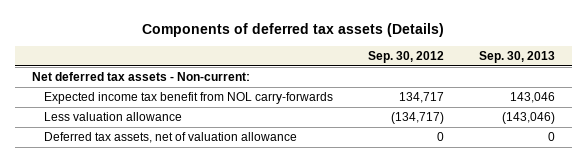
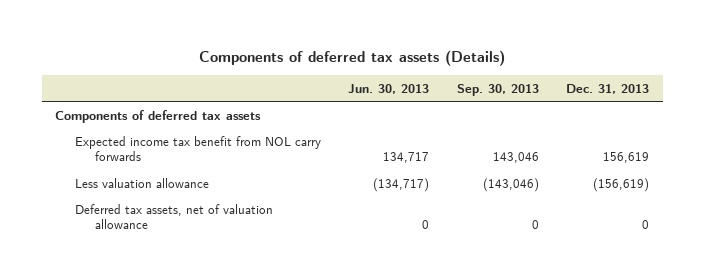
[367,50,444,63] Sep. 30, 2012 -> none
none -> [348,83,430,94] Jun. 30, 2013
none -> [566,83,650,94] Dec. 31, 2013
[32,72,251,82] Net deferred tax assets - Non-current: -> none
none -> [55,109,262,123] Components of deferred tax assets
[43,92,333,105] Expected income tax benefit from NOL carry-forwards -> [75,135,322,162] Expected income tax benefit from NOL carry forwards

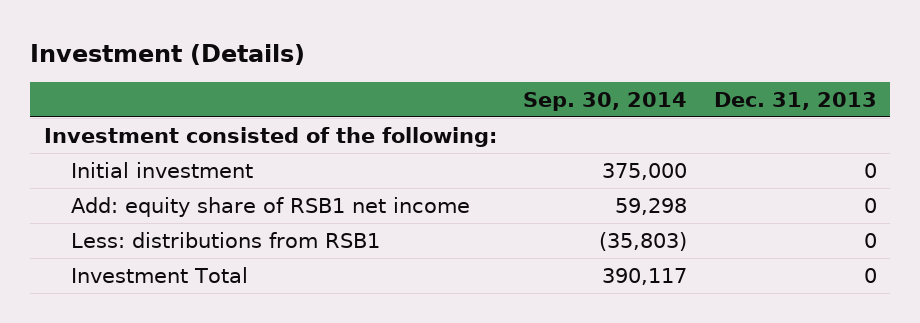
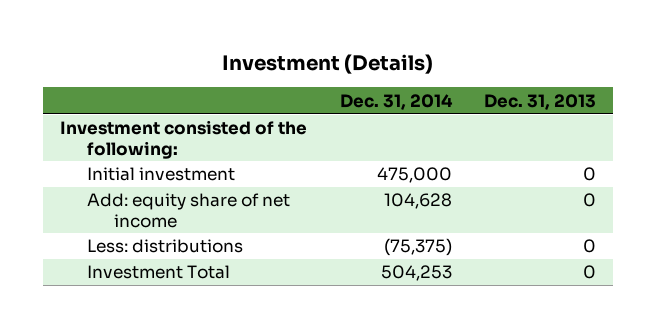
[523,92,688,112] Sep. 30, 2014 -> none
none -> [339,93,453,110] Dec. 31, 2014
[70,196,470,217] Add: equity share of RSB1 net income -> [86,193,290,228] Add: equity share of net income
[70,231,380,248] Less: distributions from RSB1 -> [86,239,243,254] Less: distributions

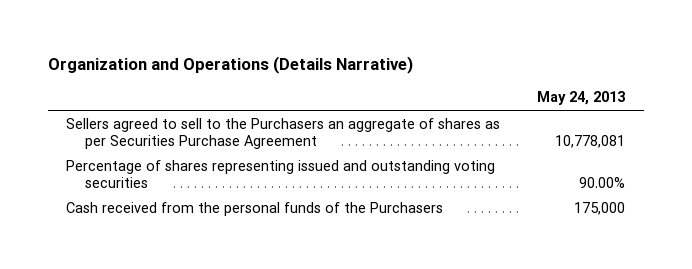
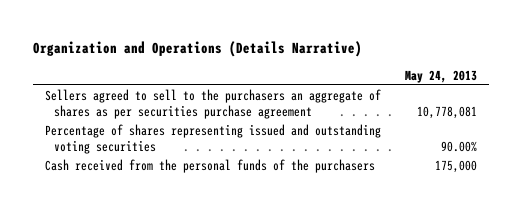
[66,117,501,149] Sellers agreed to sell to the Purchasers an aggregate of shares as per Securities Purchase Agreement -> [45,88,382,119] Sellers agreed to sell to the purchasers an aggregate of shares as per securities purchase agreement
[66,201,444,216] Cash received from the personal funds of the Purchasers -> [45,158,376,173] Cash received from the personal funds of the purchasers

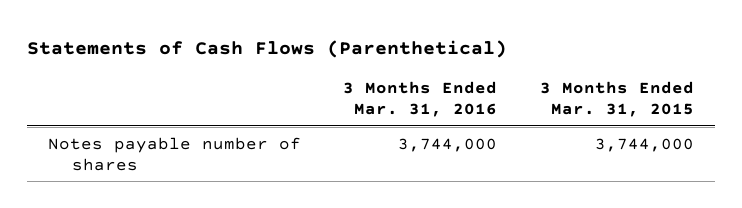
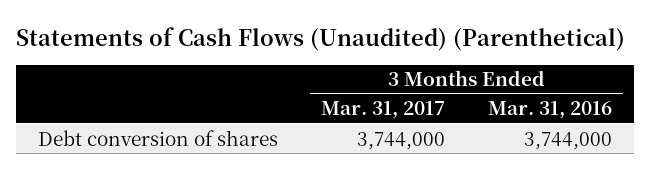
[27,40,508,59] Statements of Cash Flows (Parenthetical) -> [15,26,625,51] Statements of Cash Flows (Unaudited) (Parenthetical)
[539,81,694,118] 3 Months Ended Mar. 31, 2015 -> none
none -> [320,101,445,120] Mar. 31, 2017
[48,136,302,171] Notes payable number of shares -> [37,129,278,146] Debt conversion of shares

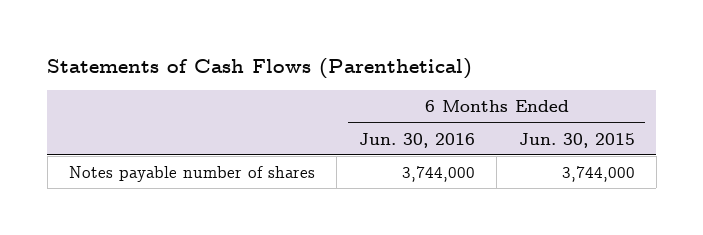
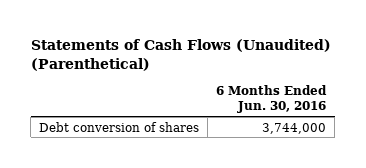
[47,58,473,80] Statements of Cash Flows (Parenthetical) -> [30,38,331,71] Statements of Cash Flows (Unaudited) (Parenthetical)
[518,132,635,148] Jun. 30, 2015 -> none
[68,165,315,182] Notes payable number of shares -> [39,121,200,132] Debt conversion of shares

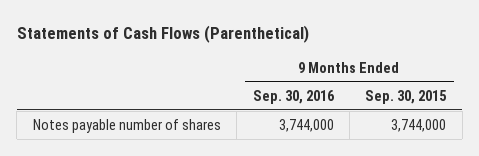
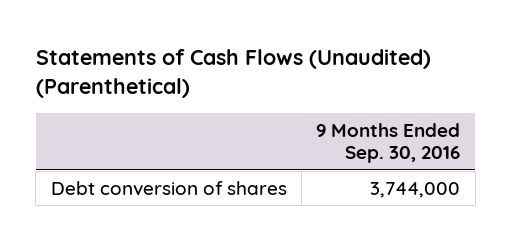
[16,25,309,44] Statements of Cash Flows (Parenthetical) -> [35,49,431,99] Statements of Cash Flows (Unaudited) (Parenthetical)
[365,89,448,104] Sep. 30, 2015 -> none
[32,119,221,134] Notes payable number of shares -> [50,180,287,196] Debt conversion of shares

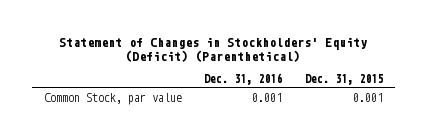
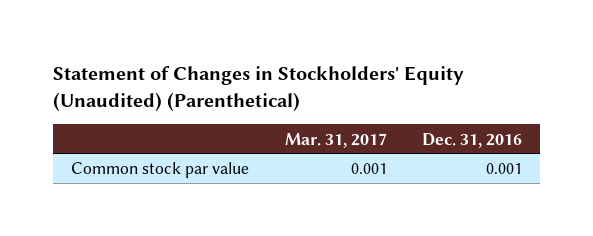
[59,36,368,63] Statement of Changes in Stockholders' Equity (Deficit) (Parenthetical) -> [53,66,465,113] Statement of Changes in Stockholders' Equity (Unaudited) (Parenthetical)
[305,74,384,86] Dec. 31, 2015 -> none
none -> [284,132,387,148] Mar. 31, 2017
[43,92,182,105] Common Stock, par value -> [70,162,249,179] Common stock par value

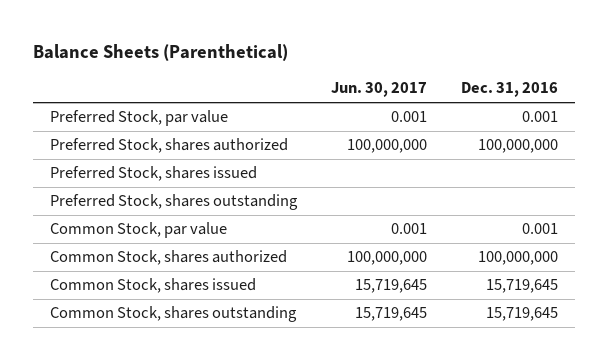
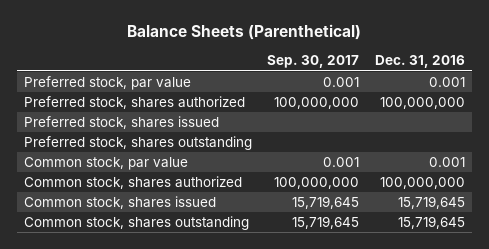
[330,82,427,98] Jun. 30, 2017 -> none
none -> [267,55,360,69] Sep. 30, 2017
[49,110,228,127] Preferred Stock, par value -> [24,76,192,91] Preferred stock, par value
[49,138,288,154] Preferred Stock, shares authorized -> [24,96,246,110] Preferred stock, shares authorized
[49,166,257,182] Preferred Stock, shares issued -> [24,116,220,130] Preferred stock, shares issued
[49,194,298,211] Preferred Stock, shares outstanding -> [24,136,253,151] Preferred stock, shares outstanding
[49,222,227,239] Common Stock, par value -> [24,157,189,171] Common stock, par value
[49,250,287,266] Common Stock, shares authorized -> [24,176,243,190] Common stock, shares authorized
[49,278,256,294] Common Stock, shares issued -> [24,196,217,210] Common stock, shares issued
[49,306,297,323] Common Stock, shares outstanding -> [24,216,250,231] Common stock, shares outstanding

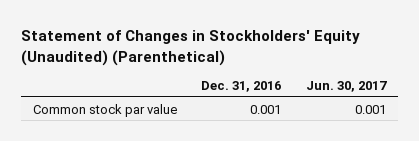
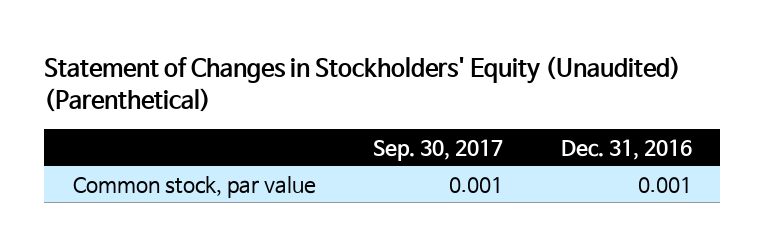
[305,81,387,93] Jun. 30, 2017 -> none
none -> [373,138,504,161] Sep. 30, 2017
[33,103,178,117] Common stock par value -> [72,175,316,198] Common stock, par value

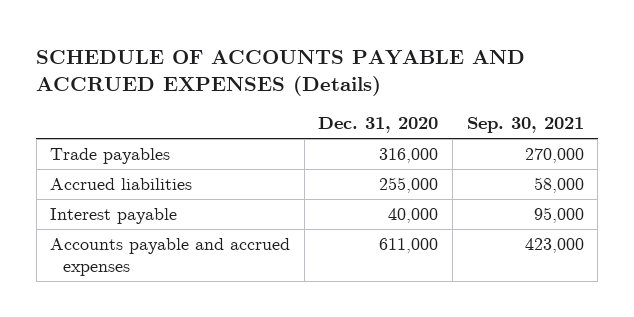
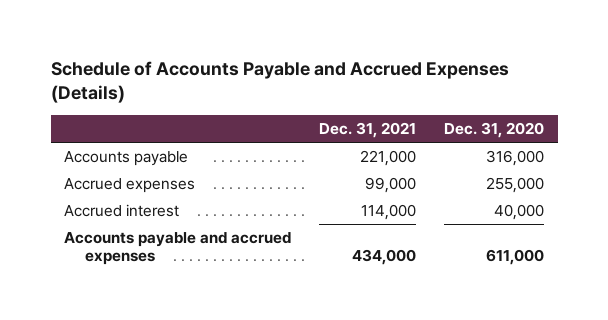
[36,49,526,96] SCHEDULE OF ACCOUNTS PAYABLE AND ACCRUED EXPENSES (Details) -> [50,61,509,104] Schedule of Accounts Payable and Accrued Expenses (Details)
[466,117,584,134] Sep. 30, 2021 -> none
none -> [319,122,417,139] Dec. 31, 2021
[50,148,171,165] Trade payables -> [64,151,189,167] Accounts payable
[50,178,193,191] Accrued liabilities -> [64,178,196,194] Accrued expenses
[50,208,178,225] Interest payable -> [64,204,180,218] Accrued interest

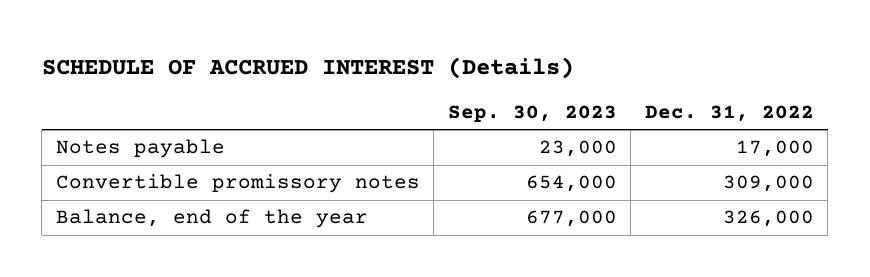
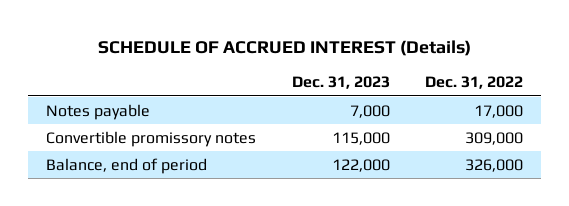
[447,104,617,122] Sep. 30, 2023 -> none
none -> [291,76,390,90] Dec. 31, 2023
[55,209,368,229] Balance, end of the year -> [46,157,208,174] Balance, end of period

